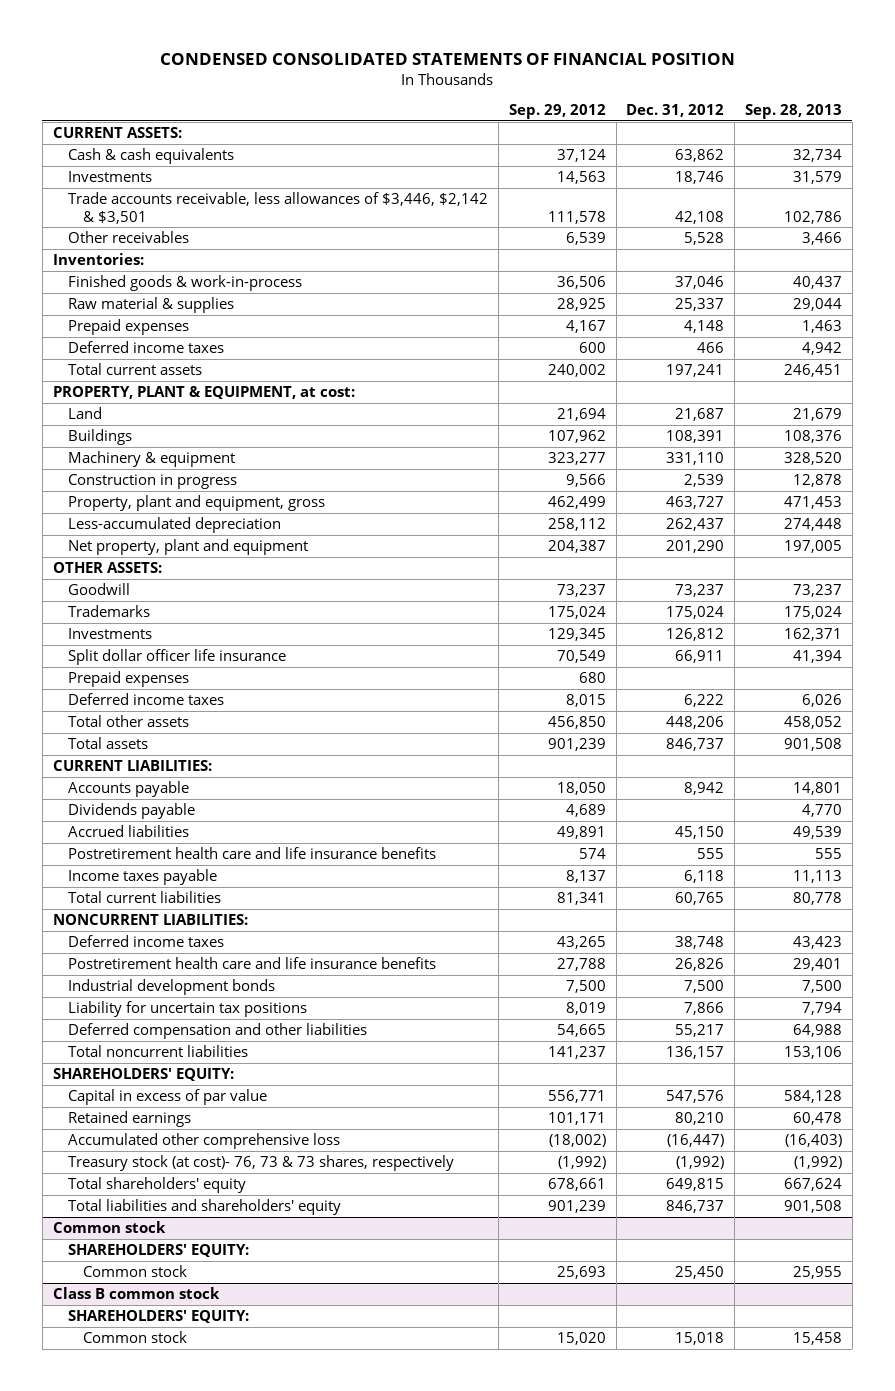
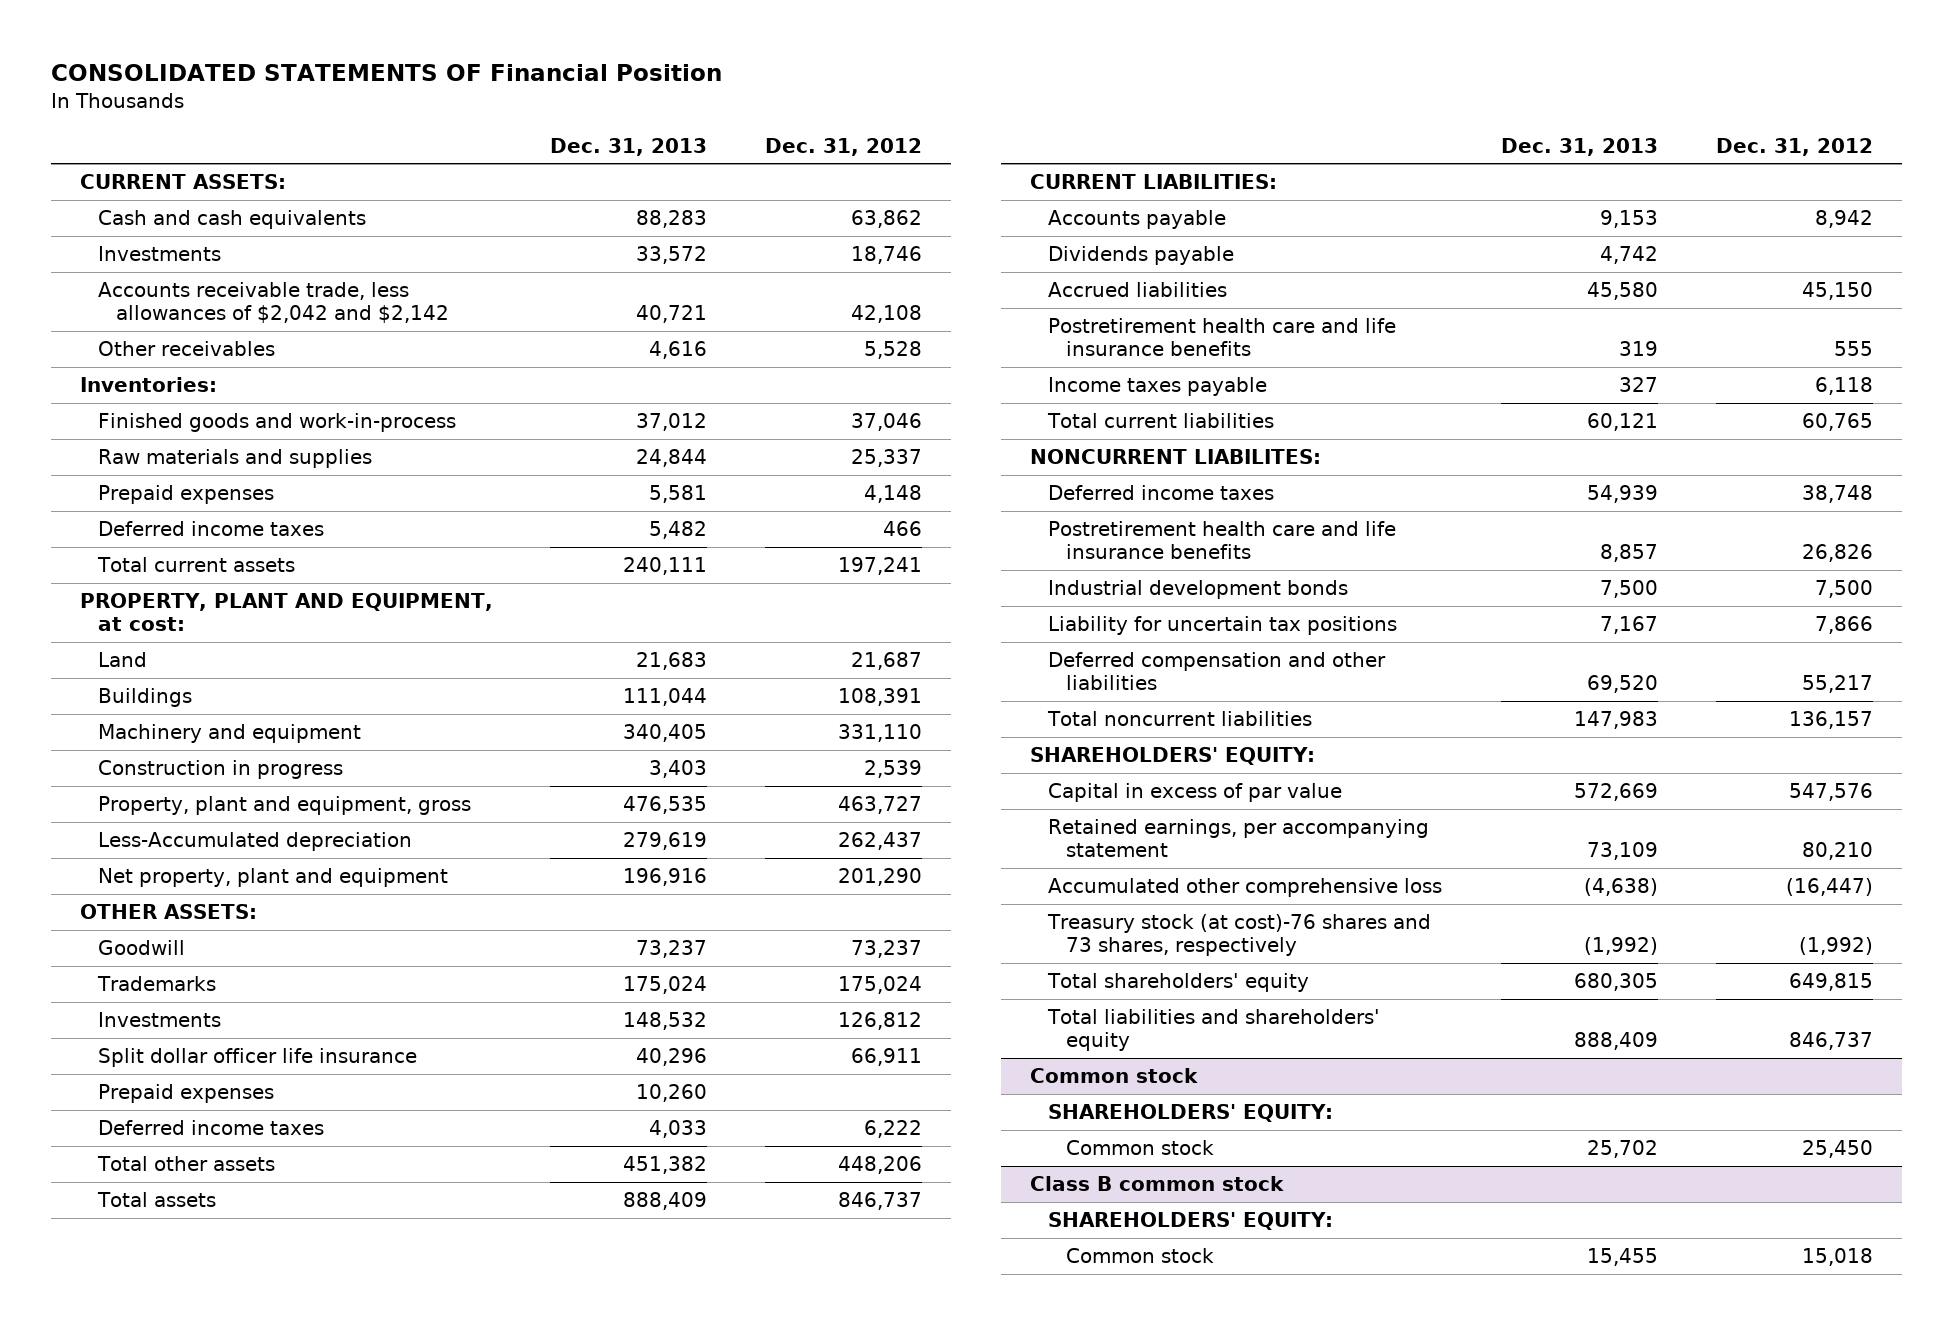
[160,52,736,65] CONDENSED CONSOLIDATED STATEMENTS OF FINANCIAL POSITION -> [50,64,722,82] CONSOLIDATED STATEMENTS OF Financial Position
[508,104,606,120] Sep. 29, 2012 -> none
[745,104,843,120] Sep. 28, 2013 -> none
none -> [550,137,708,156] Dec. 31, 2013
[67,148,234,165] Cash & cash equivalents -> [97,210,366,230] Cash and cash equivalents
[67,192,488,224] Trade accounts receivable, less allowances of $3,446, $2,142 & $3,501 -> [97,282,449,324] Accounts receivable trade, less allowances of $2,042 and $2,142
[67,275,302,292] Finished goods & work-in-process -> [97,413,456,433] Finished goods and work-in-process
[67,297,234,314] Raw material & supplies -> [97,449,372,469] Raw materials and supplies
[52,386,355,400] PROPERTY, PLANT & EQUIPMENT, at cost: -> [79,593,493,632] PROPERTY, PLANT AND EQUIPMENT, at cost:
[67,451,235,468] Machinery & equipment -> [97,724,361,744] Machinery and equipment
[67,517,281,534] Less-accumulated depreciation -> [97,832,412,852] Less-Accumulated depreciation
[52,914,248,926] NONCURRENT LIABILITIES: -> [1029,449,1321,465] NONCURRENT LIABILITES:
[67,1111,191,1128] Retained earnings -> [1047,819,1429,858] Retained earnings, per accompanying statement
[67,1155,454,1172] Treasury stock (at cost)- 76, 73 & 73 shares, respectively -> [1046,914,1431,957] Treasury stock (at cost)-76 shares and 73 shares, respectively

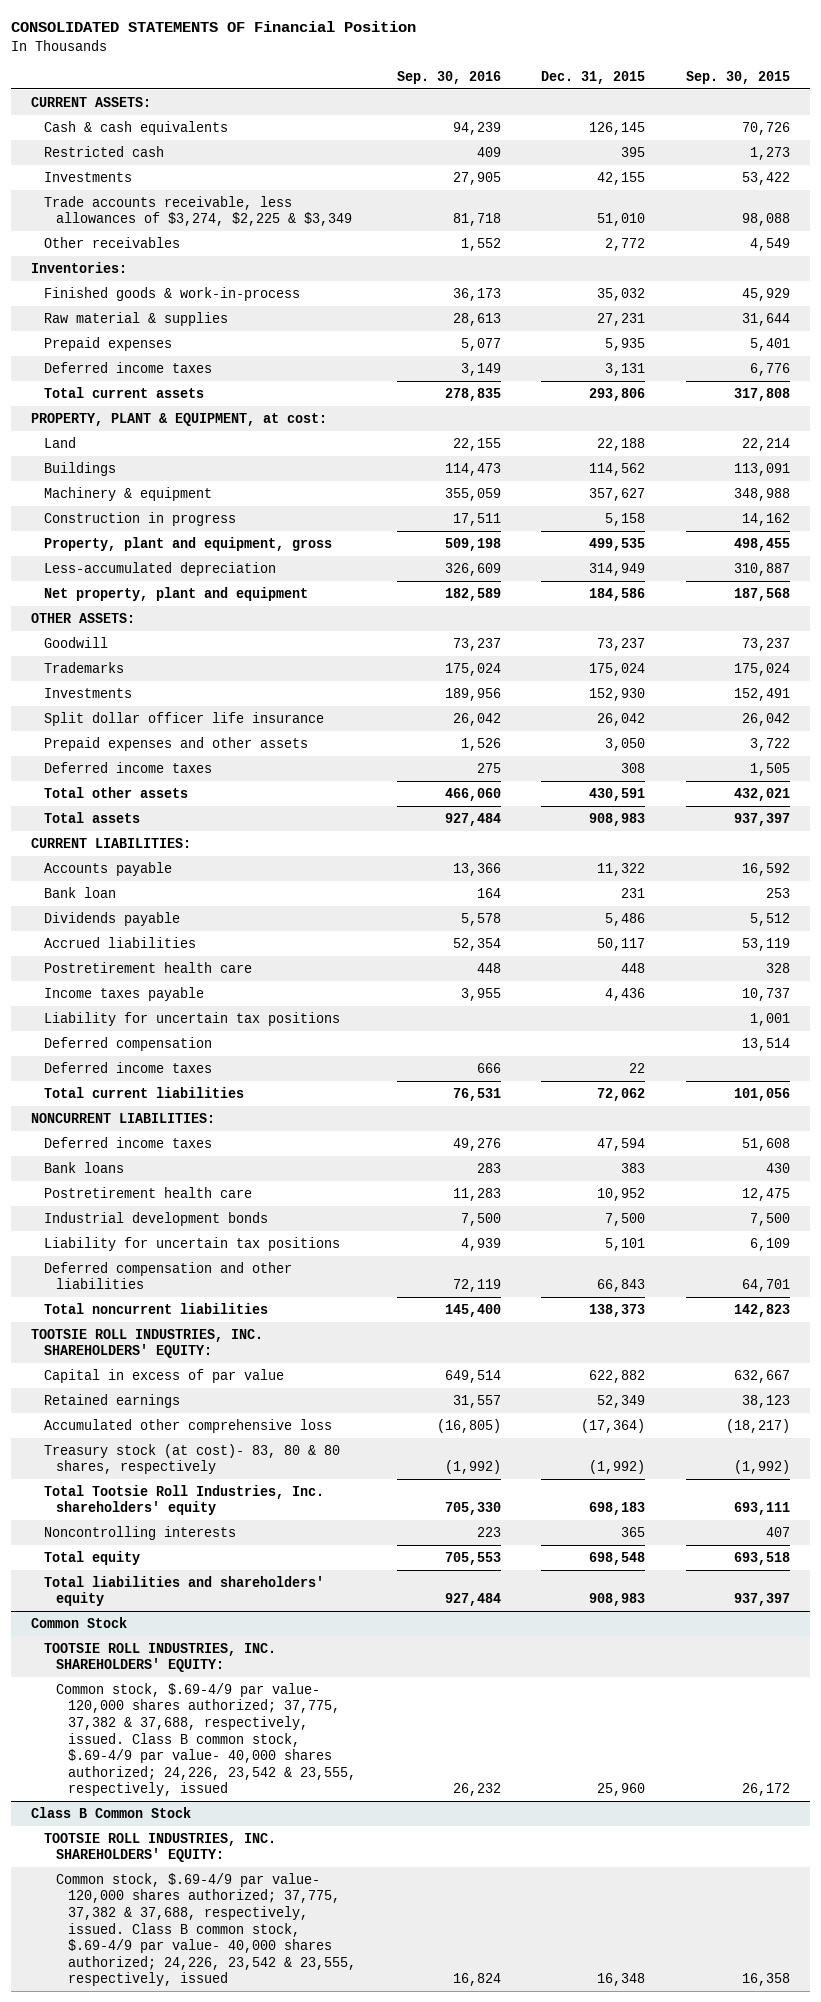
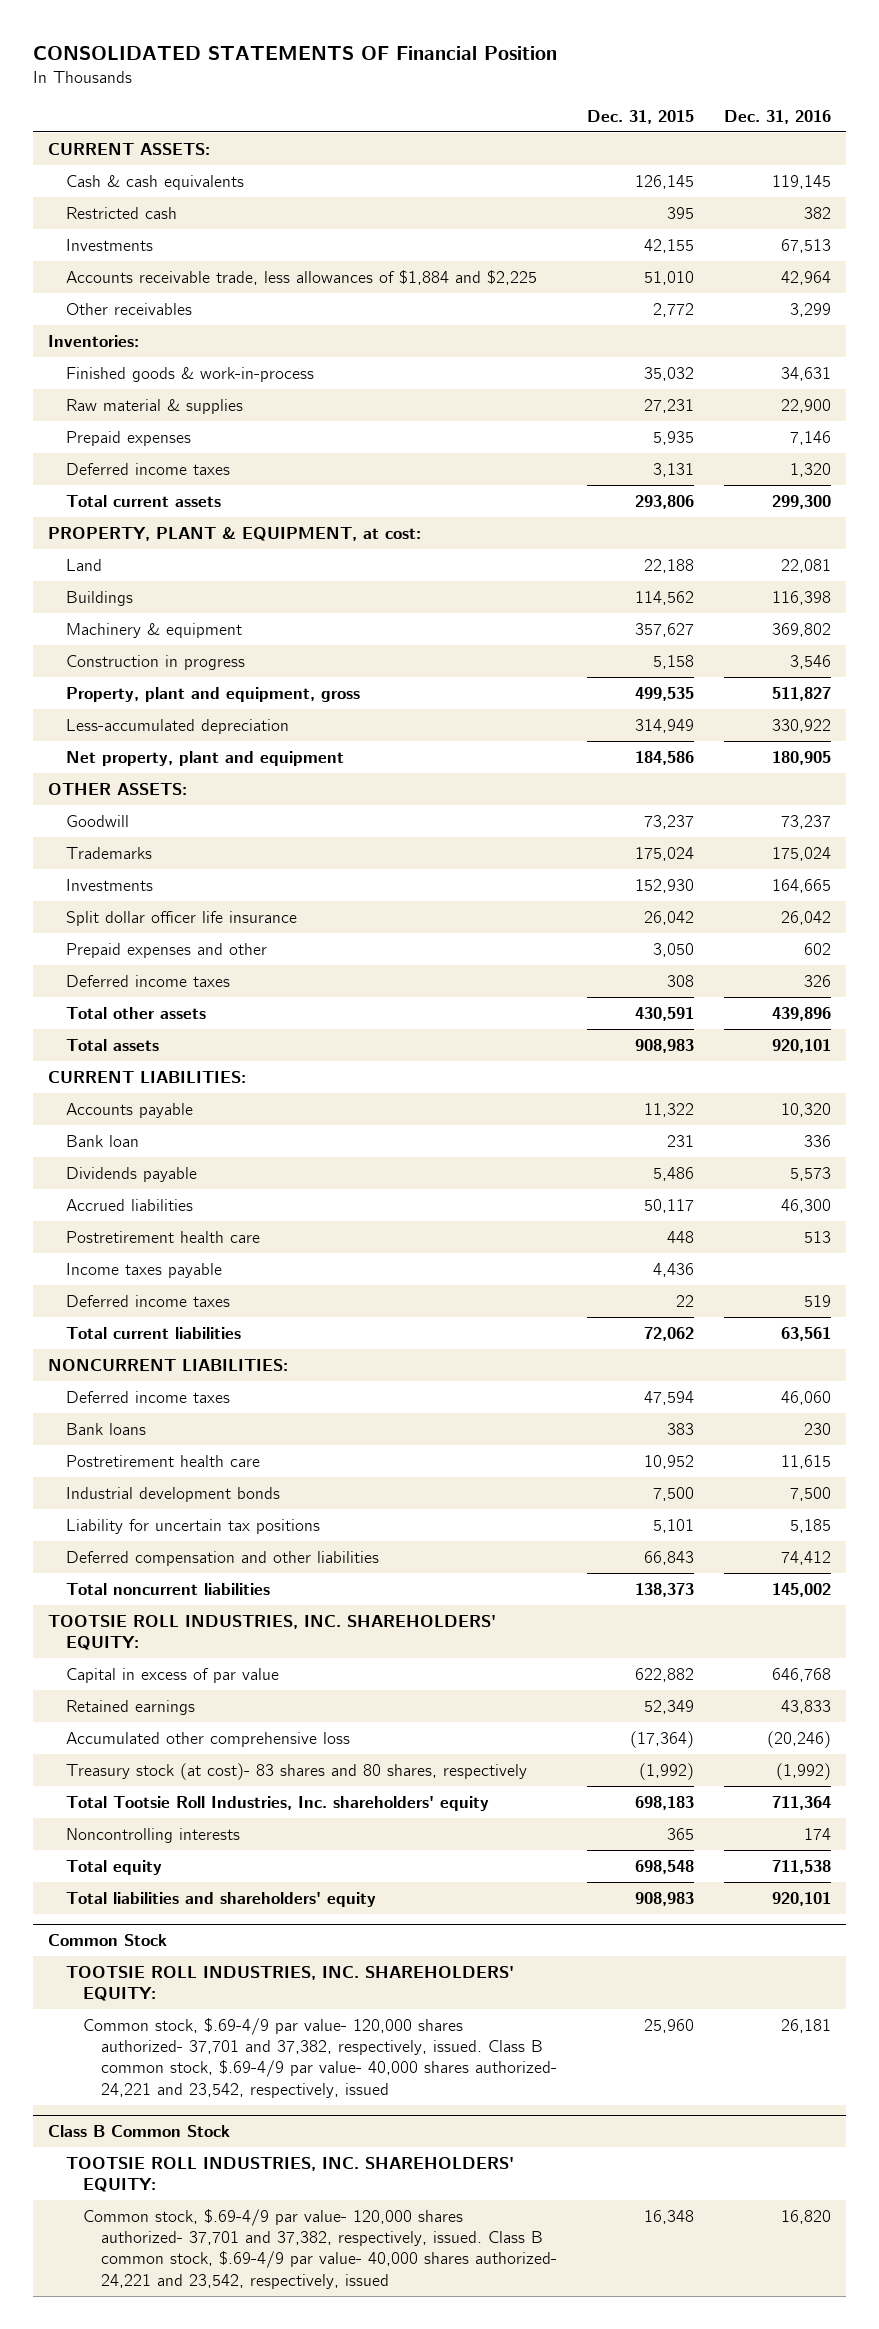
[396,71,501,85] Sep. 30, 2016 -> none
[685,71,790,85] Sep. 30, 2015 -> none
none -> [724,109,832,124] Dec. 31, 2016
[43,195,352,227] Trade accounts receivable, less allowances of $3,274, $2,225 & $3,349 -> [65,269,537,285] Accounts receivable trade, less allowances of $1,884 and $2,225
[43,736,308,751] Prepaid expenses and other assets -> [65,942,267,958] Prepaid expenses and other
[43,1011,340,1026] Liability for uncertain tax positions -> none
[43,1036,212,1051] Deferred compensation -> none
[43,1443,340,1475] Treasury stock (at cost)- 83, 80 & 80 shares, respectively -> [65,1762,527,1780] Treasury stock (at cost)- 83 shares and 80 shares, respectively
[55,1682,357,1797] Common stock, $.69-4/9 par value- 120,000 shares authorized; 37,775, 37,382 & 37,688, respectively, issued. Class B common stock, $.69-4/9 par value- 40,000 shares authorized; 24,226, 23,542 & 23,555, respectively, issued -> [83,2017,557,2098] Common stock, $.69-4/9 par value- 120,000 shares authorized- 37,701 and 37,382, respectively, issued. Class B common stock, $.69-4/9 par value- 40,000 shares authorized- 24,221 and 23,542, respectively, issued
[55,1872,357,1987] Common stock, $.69-4/9 par value- 120,000 shares authorized; 37,775, 37,382 & 37,688, respectively, issued. Class B common stock, $.69-4/9 par value- 40,000 shares authorized; 24,226, 23,542 & 23,555, respectively, issued -> [83,2208,557,2289] Common stock, $.69-4/9 par value- 120,000 shares authorized- 37,701 and 37,382, respectively, issued. Class B common stock, $.69-4/9 par value- 40,000 shares authorized- 24,221 and 23,542, respectively, issued

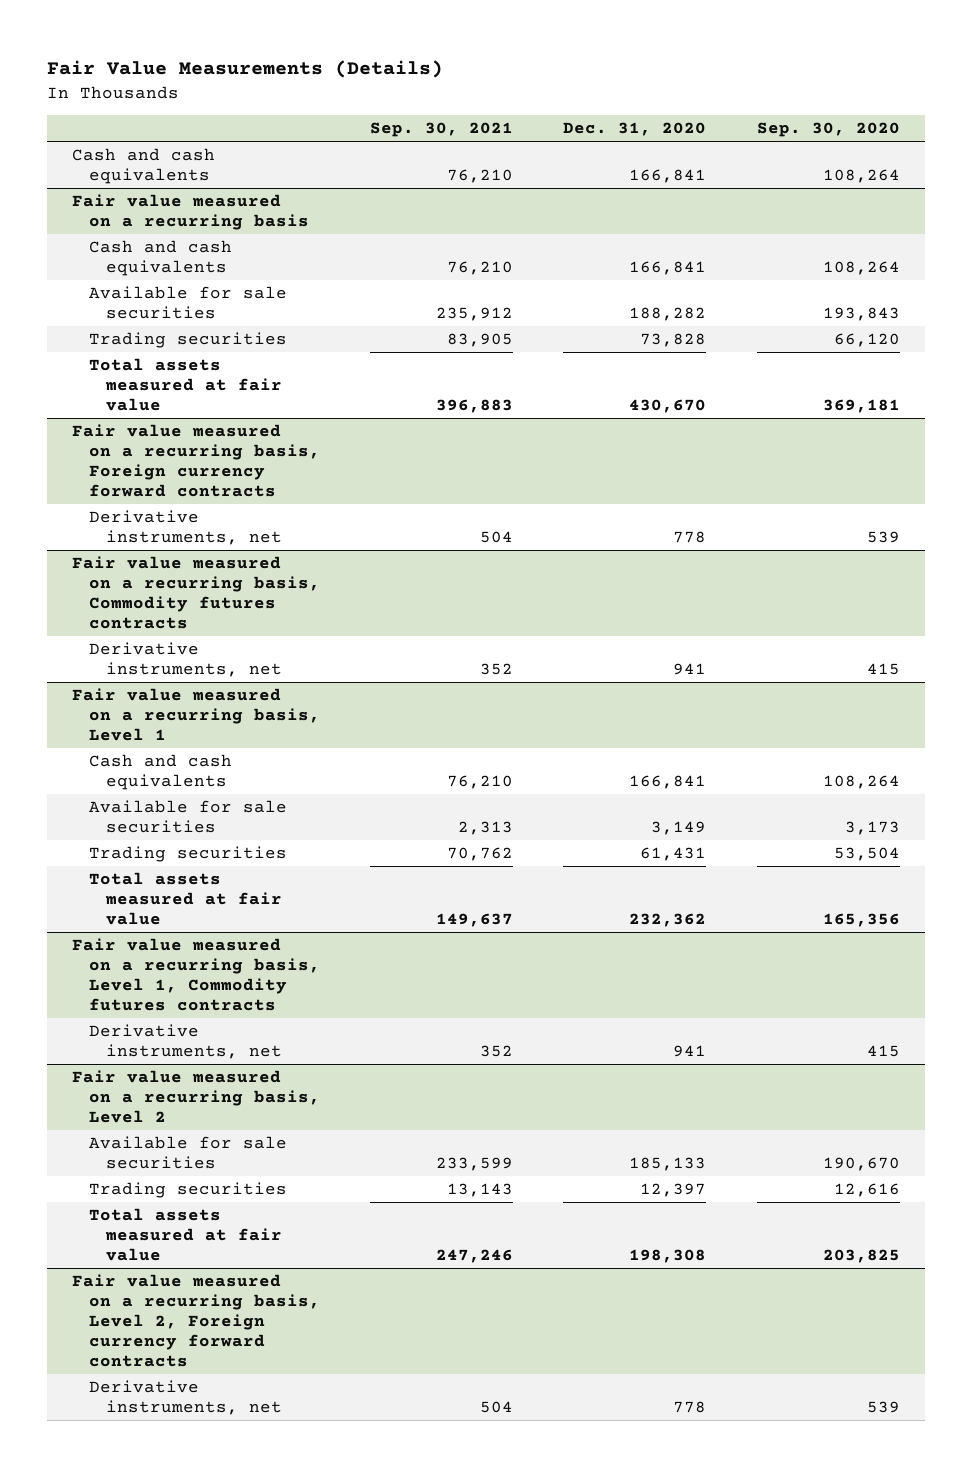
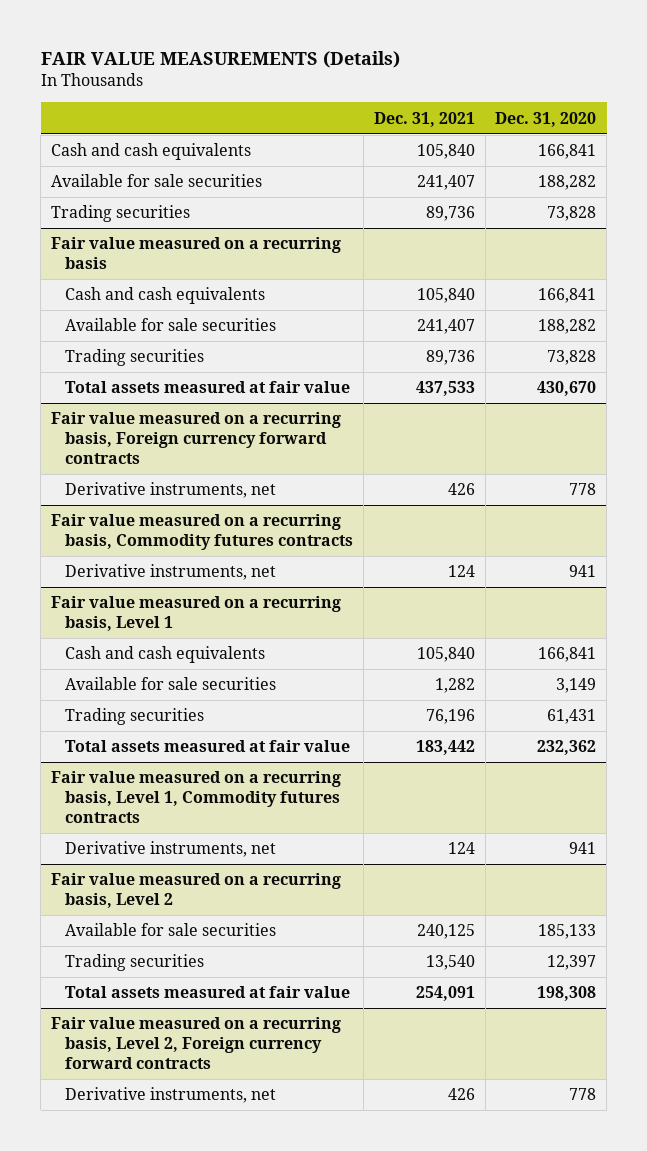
[47,60,444,79] Fair Value Measurements (Details) -> [40,51,400,69] FAIR VALUE MEASUREMENTS (Details)
[370,122,514,138] Sep. 30, 2021 -> none
[756,122,900,138] Sep. 30, 2020 -> none
none -> [373,111,475,127] Dec. 31, 2021
none -> [50,174,262,188] Available for sale securities
none -> [50,205,190,223] Trading securities

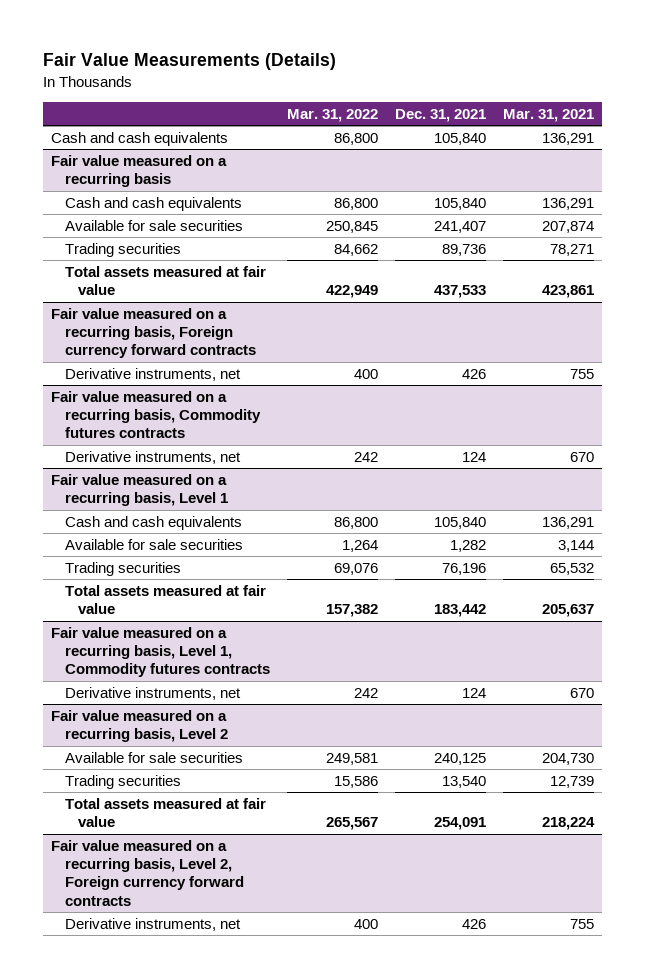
[40,51,400,69] FAIR VALUE MEASUREMENTS (Details) -> [42,53,336,71] Fair Value Measurements (Details)
[495,111,597,127] Dec. 31, 2020 -> none
none -> [286,108,378,122] Mar. 31, 2022
none -> [502,108,594,122] Mar. 31, 2021
[50,174,262,188] Available for sale securities -> none
[50,205,190,223] Trading securities -> none

